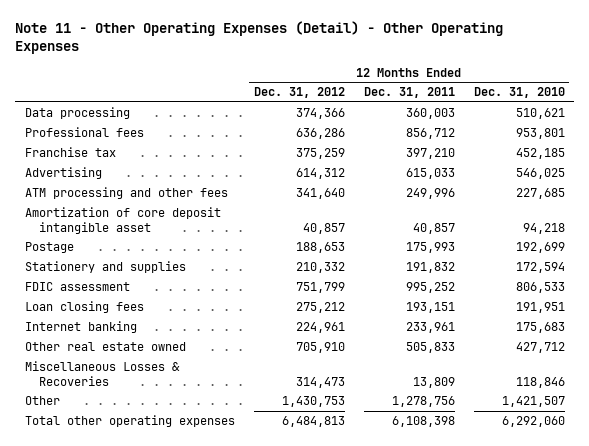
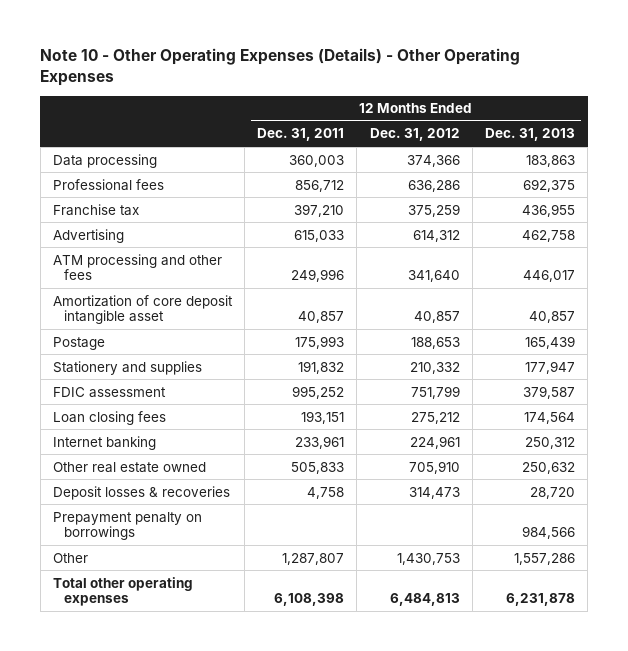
[15,21,504,55] Note 11 - Other Operating Expenses (Detail) - Other Operating Expenses -> [40,48,521,87] Note 10 - Other Operating Expenses (Details) - Other Operating Expenses
[473,87,565,99] Dec. 31, 2010 -> none
none -> [485,128,576,142] Dec. 31, 2013
[24,361,180,386] Miscellaneous Losses & Recoveries -> [52,485,230,500] Deposit losses & recoveries
[412,376,455,388] 13,809 -> [307,486,345,499] 4,758
none -> [52,511,202,541] Prepayment penalty on borrowings
[391,396,455,408] 1,278,756 -> [282,552,345,565] 1,287,807

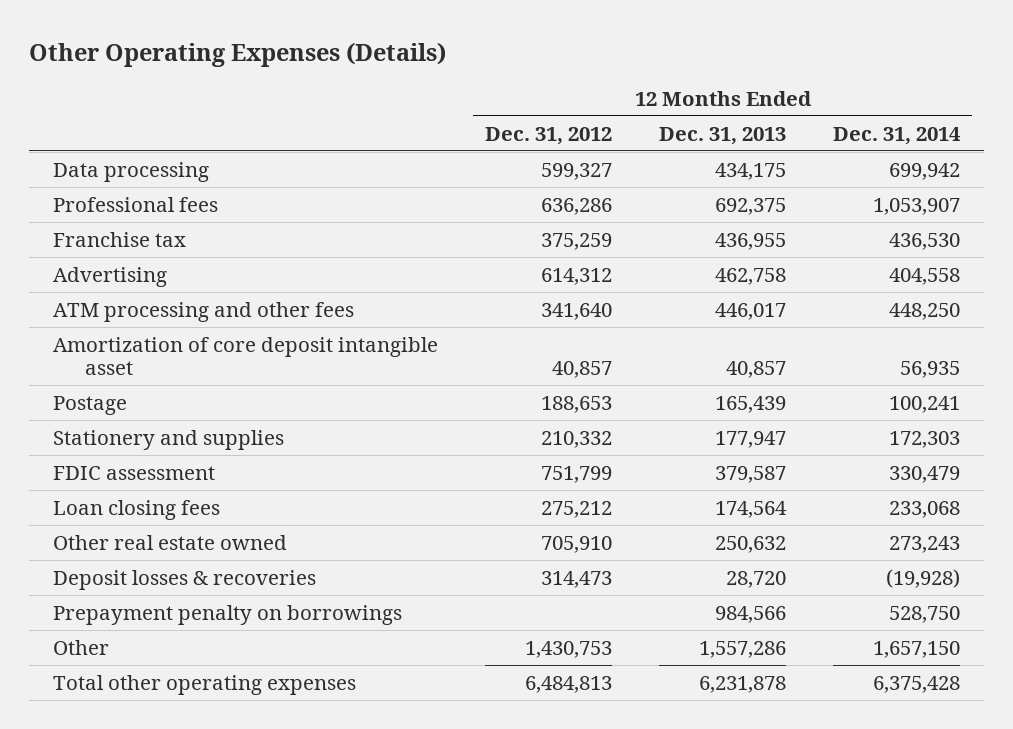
[40,48,521,87] Note 10 - Other Operating Expenses (Details) - Other Operating Expenses -> [29,41,447,67] Other Operating Expenses (Details)
[257,128,345,142] Dec. 31, 2011 -> none
none -> [833,126,962,145] Dec. 31, 2014
[406,154,460,167] 374,366 -> [540,162,612,180] 599,327
[526,154,576,167] 183,863 -> [715,162,787,180] 434,175
[52,435,156,450] Internet banking -> none

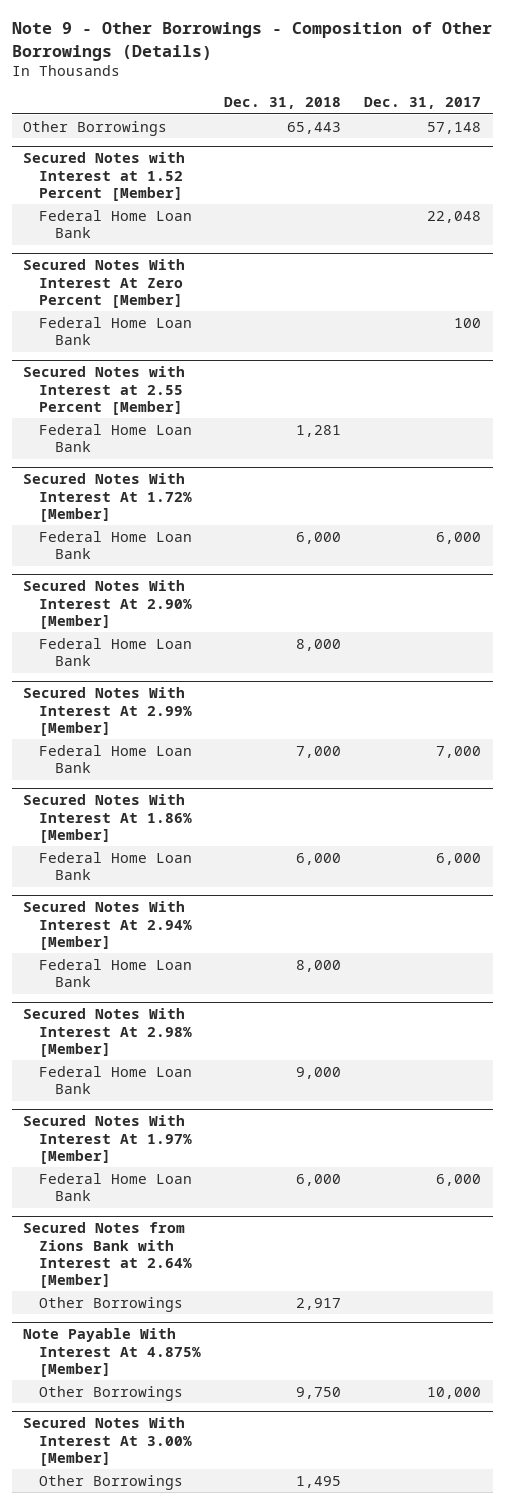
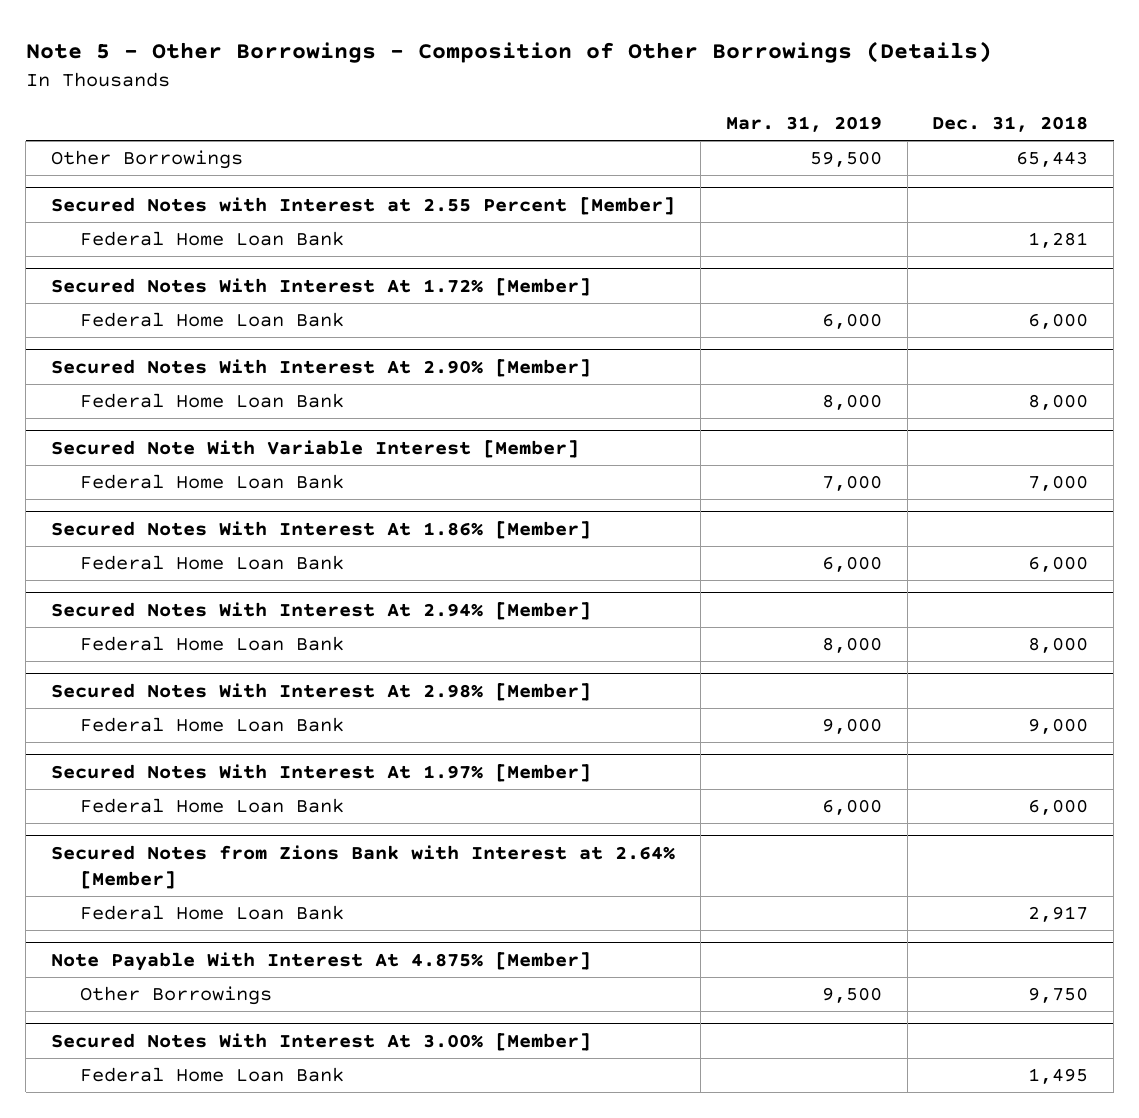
[11,22,492,61] Note 9 - Other Borrowings - Composition of Other Borrowings (Details) -> [25,40,992,63] Note 5 - Other Borrowings - Composition of Other Borrowings (Details)
[364,97,482,110] Dec. 31, 2017 -> none
none -> [725,116,882,133] Mar. 31, 2019
[23,152,186,201] Secured Notes with Interest at 1.52 Percent [Member] -> none
[38,209,192,238] Federal Home Loan Bank -> none
[23,259,186,308] Secured Notes With Interest At Zero Percent [Member] -> none
[38,316,192,345] Federal Home Loan Bank -> none
[23,687,192,736] Secured Notes With Interest At 2.99% [Member] -> none
none -> [51,439,580,458] Secured Note With Variable Interest [Member]
[38,1296,183,1312] Other Borrowings -> [79,905,344,921] Federal Home Loan Bank
[38,1474,183,1490] Other Borrowings -> [79,1067,344,1083] Federal Home Loan Bank

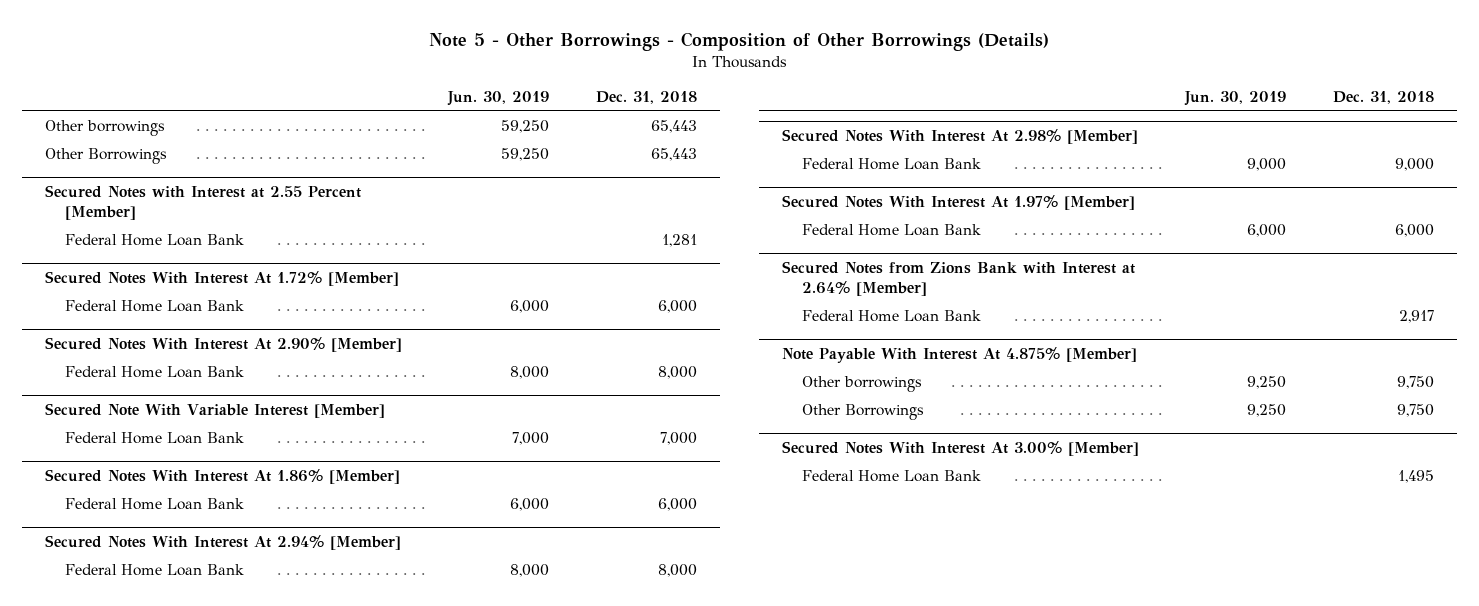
[725,116,882,133] Mar. 31, 2019 -> none
none -> [447,90,550,106] Jun. 30, 2019
none -> [45,120,166,137] Other borrowings
none -> [801,376,922,393] Other borrowings

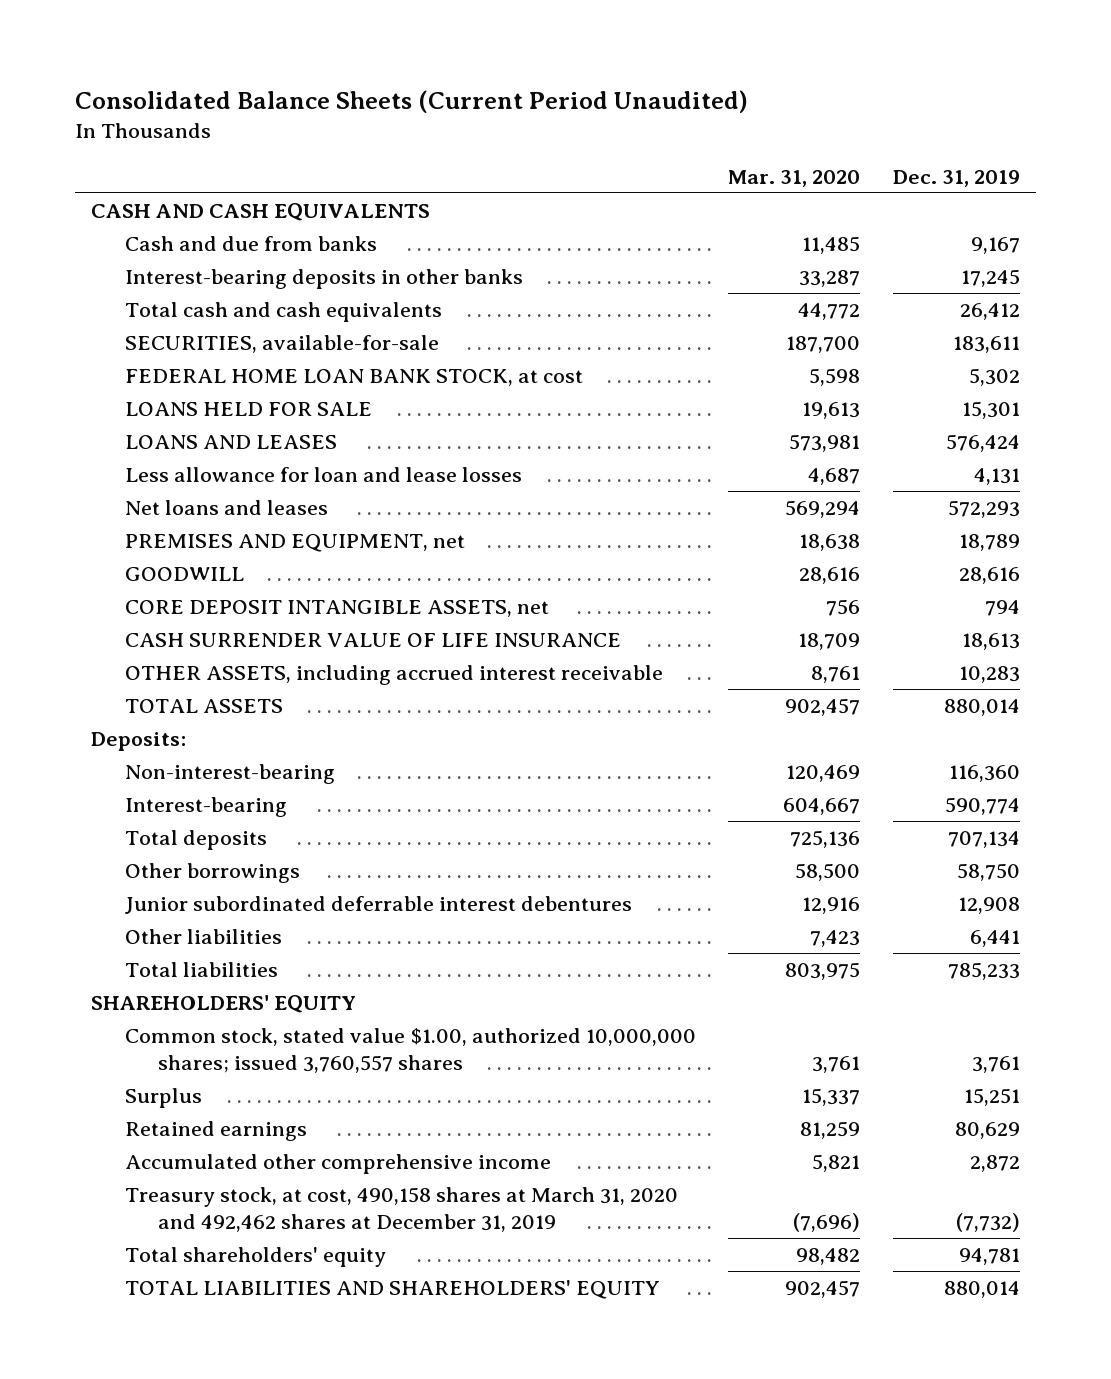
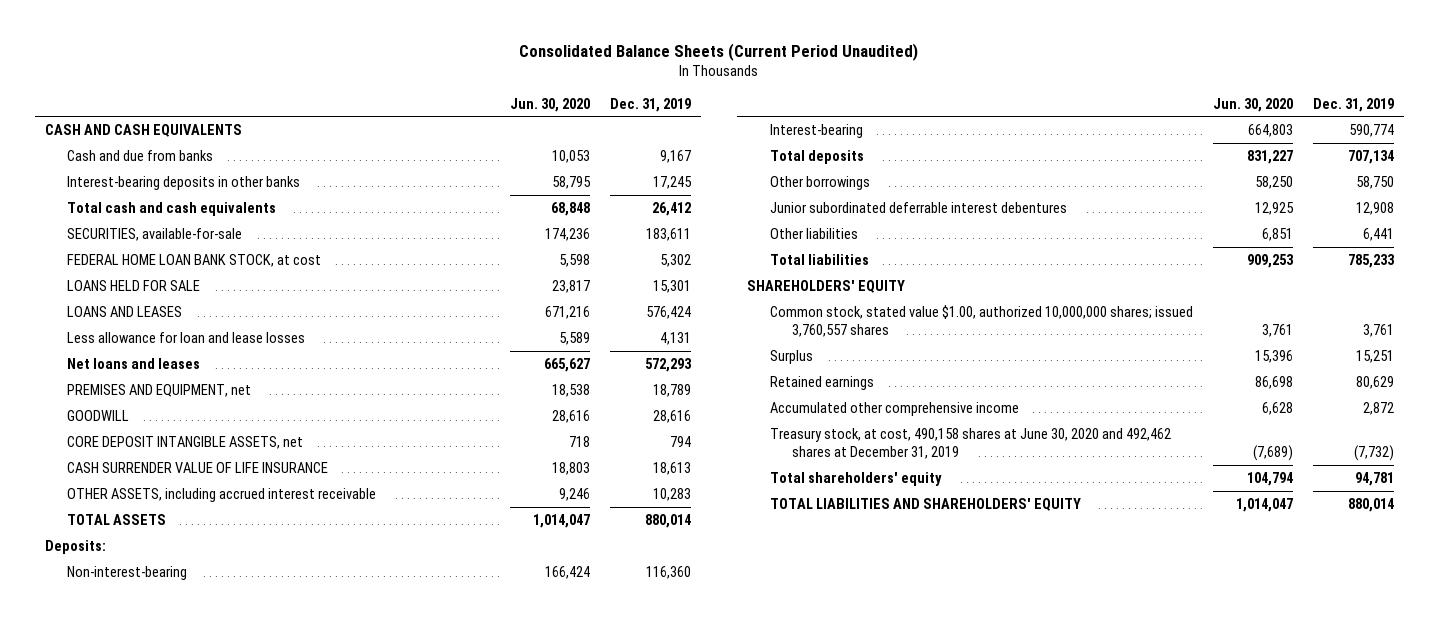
[728,169,861,187] Mar. 31, 2020 -> none
none -> [510,97,591,112] Jun. 30, 2020
[124,1187,678,1233] Treasury stock, at cost, 490,158 shares at March 31, 2020 and 492,462 shares at December 31, 2019 -> [769,427,1171,460] Treasury stock, at cost, 490,158 shares at June 30, 2020 and 492,462 shares at December 31, 2019

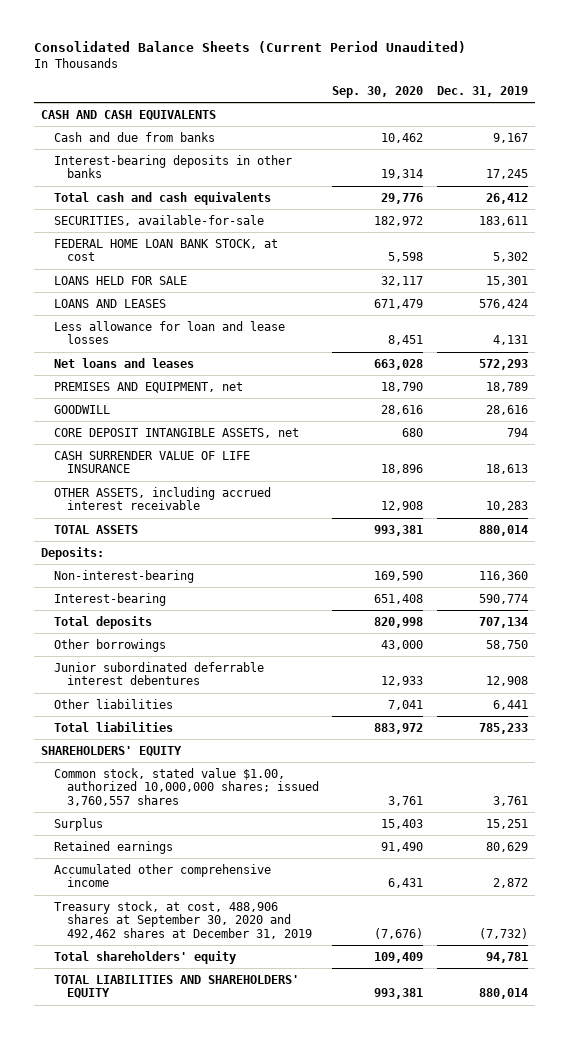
[510,97,591,112] Jun. 30, 2020 -> none
none -> [332,85,424,98] Sep. 30, 2020
[769,427,1171,460] Treasury stock, at cost, 490,158 shares at June 30, 2020 and 492,462 shares at December 31, 2019 -> [53,900,312,940] Treasury stock, at cost, 488,906 shares at September 30, 2020 and 492,462 shares at December 31, 2019

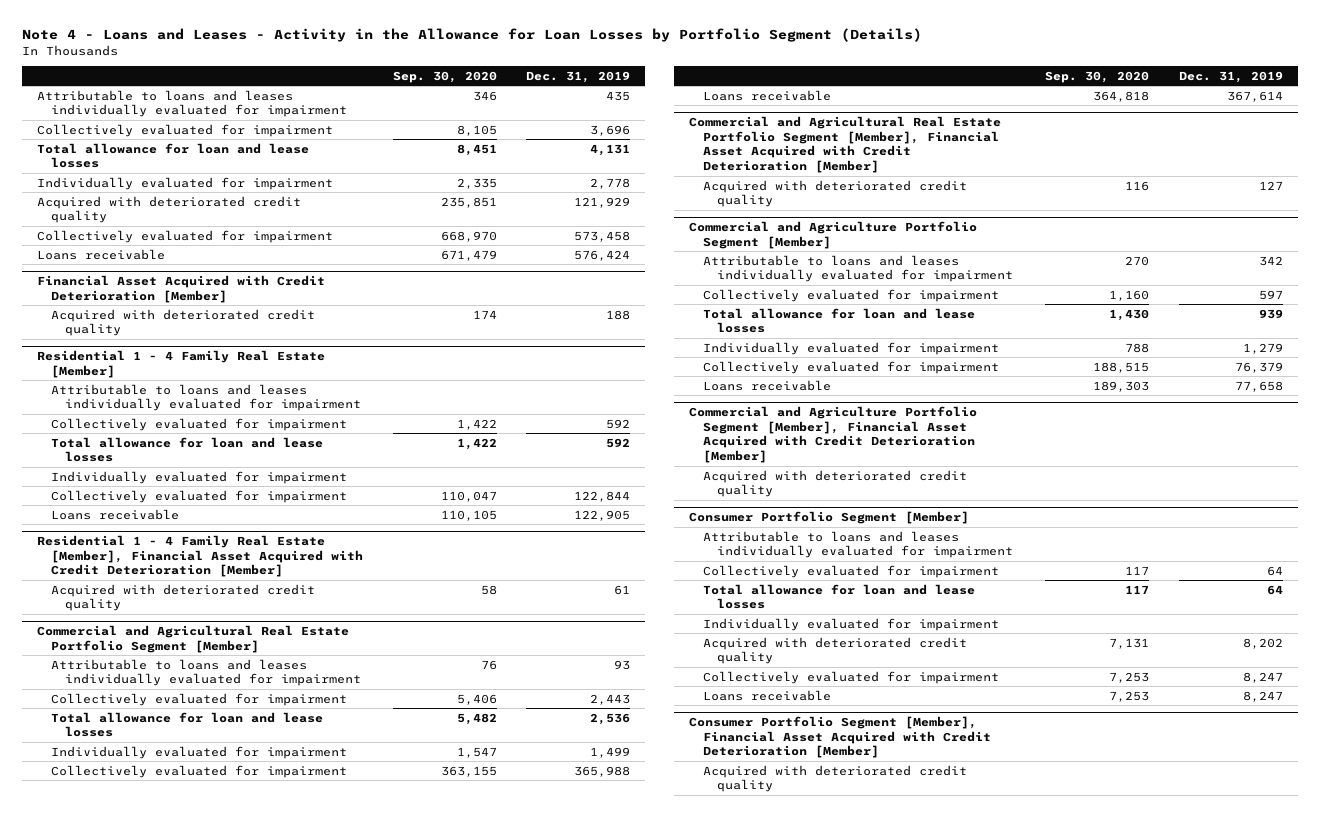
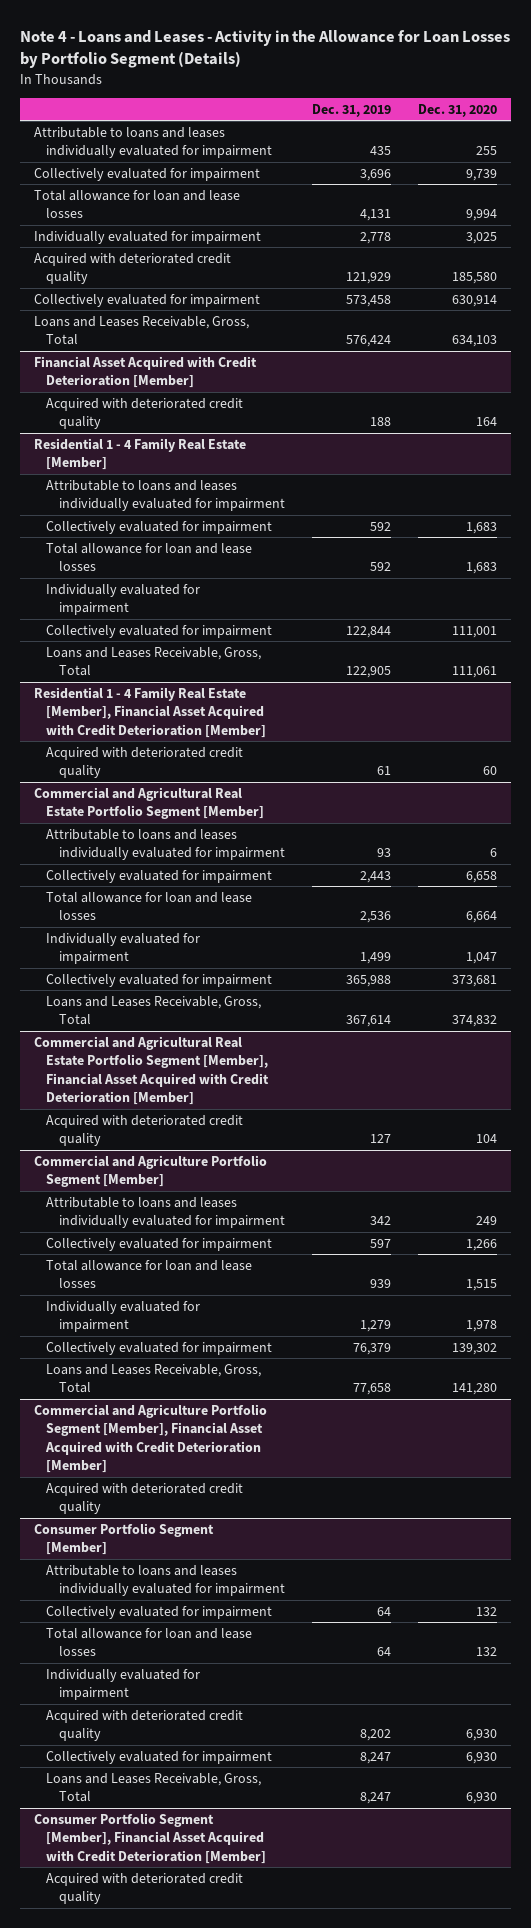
[392,70,497,83] Sep. 30, 2020 -> none
none -> [418,103,498,117] Dec. 31, 2020
[36,248,165,260] Loans receivable -> [33,315,249,346] Loans and Leases Receivable, Gross, Total
[50,508,179,520] Loans receivable -> [46,646,262,677] Loans and Leases Receivable, Gross, Total
[703,89,832,101] Loans receivable -> [46,995,262,1026] Loans and Leases Receivable, Gross, Total
[703,379,832,391] Loans receivable -> [46,1363,262,1394] Loans and Leases Receivable, Gross, Total
[703,689,832,701] Loans receivable -> [46,1772,262,1803] Loans and Leases Receivable, Gross, Total

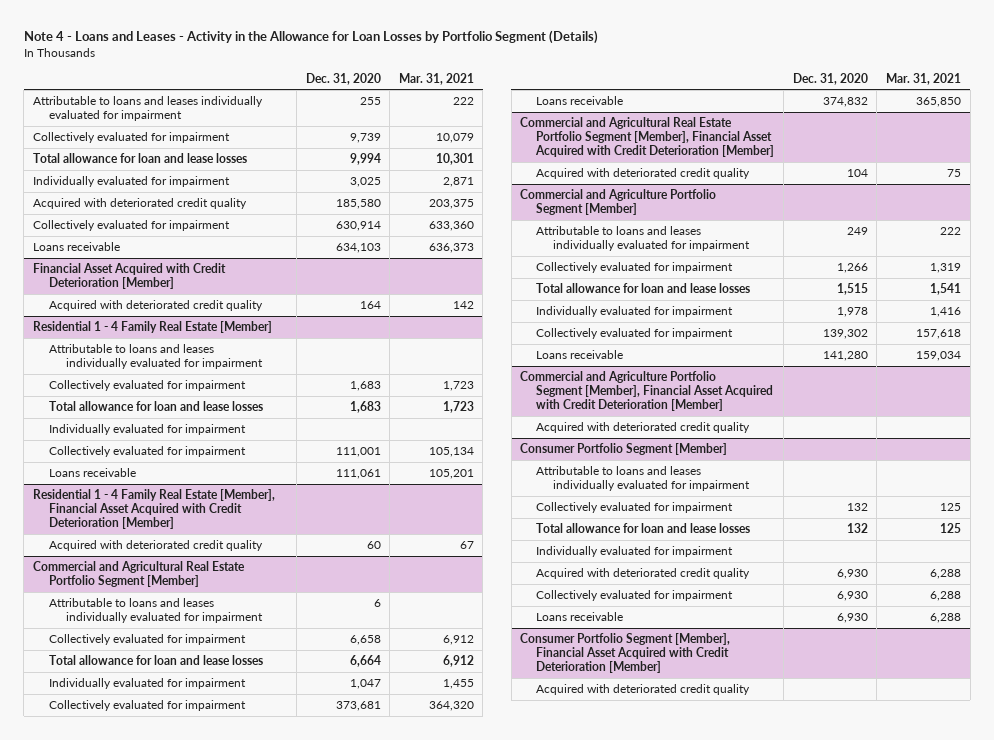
[312,103,392,117] Dec. 31, 2019 -> none
none -> [398,72,474,85] Mar. 31, 2021
[33,315,249,346] Loans and Leases Receivable, Gross, Total -> [32,241,120,251] Loans receivable
[46,646,262,677] Loans and Leases Receivable, Gross, Total -> [49,467,137,477] Loans receivable
[46,995,262,1026] Loans and Leases Receivable, Gross, Total -> [536,95,624,105] Loans receivable
[46,1363,262,1394] Loans and Leases Receivable, Gross, Total -> [536,349,624,359] Loans receivable
[46,1772,262,1803] Loans and Leases Receivable, Gross, Total -> [536,611,624,621] Loans receivable

